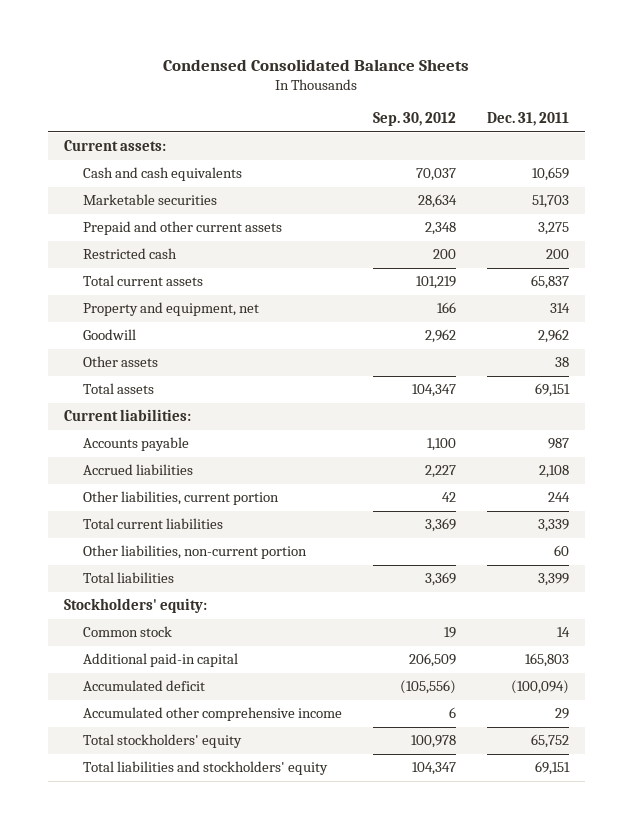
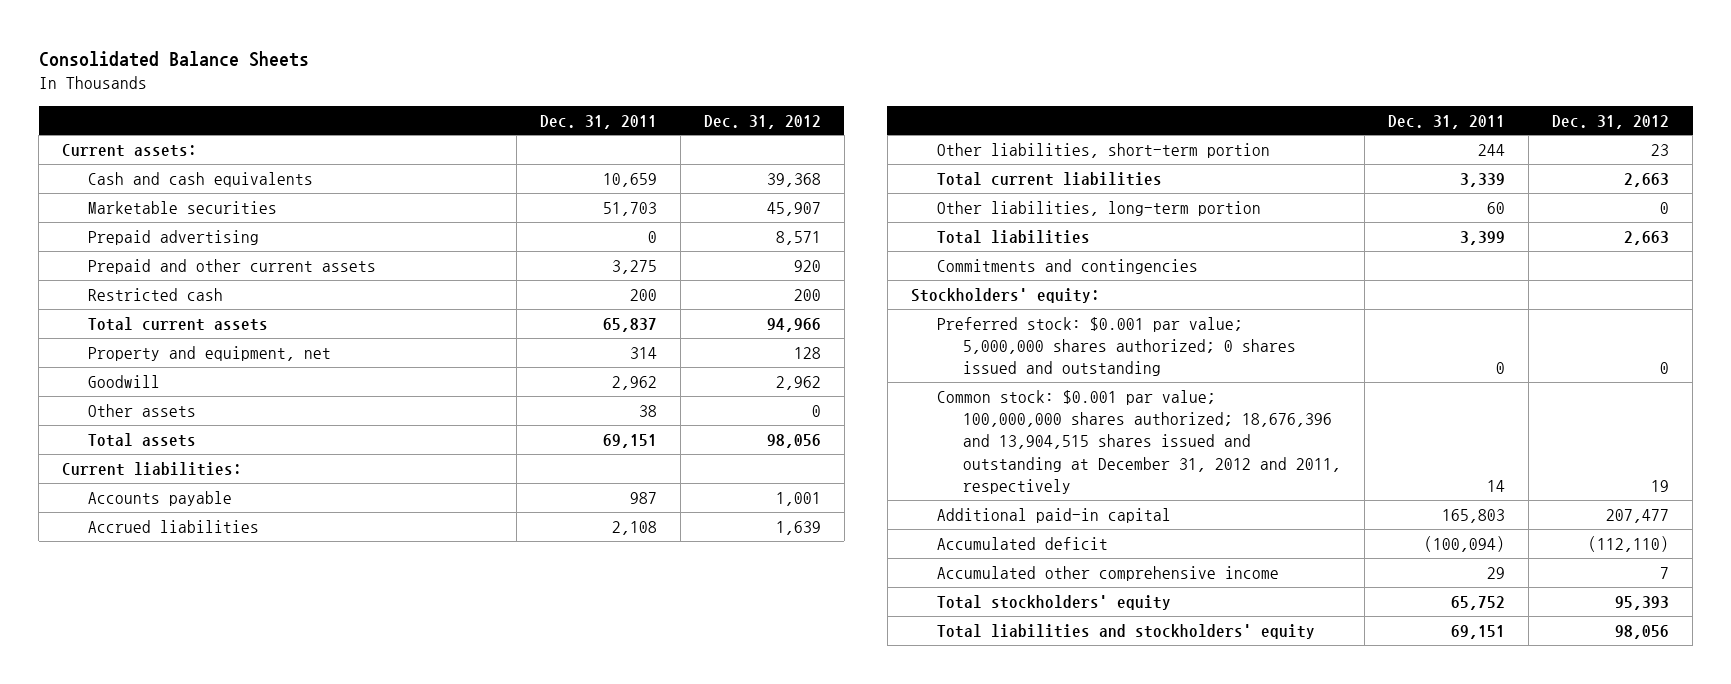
[163,58,470,71] Condensed Consolidated Balance Sheets -> [38,51,309,68] Consolidated Balance Sheets
[372,112,456,127] Sep. 30, 2012 -> none
none -> [703,114,821,129] Dec. 31, 2012
none -> [88,229,260,245] Prepaid advertising
[82,491,279,506] Other liabilities, current portion -> [936,142,1270,158] Other liabilities, short-term portion
[82,545,307,560] Other liabilities, non-current portion -> [936,200,1261,216] Other liabilities, long-term portion
none -> [936,258,1198,274] Commitments and contingencies
none -> [936,316,1297,377] Preferred stock: $0.001 par value; 5,000,000 shares authorized; 0 shares issued and outstanding
[82,626,172,638] Common stock -> [936,389,1342,494] Common stock: $0.001 par value; 100,000,000 shares authorized; 18,676,396 and 13,904,515 shares issued and outstanding at December 31, 2012 and 2011, respectively

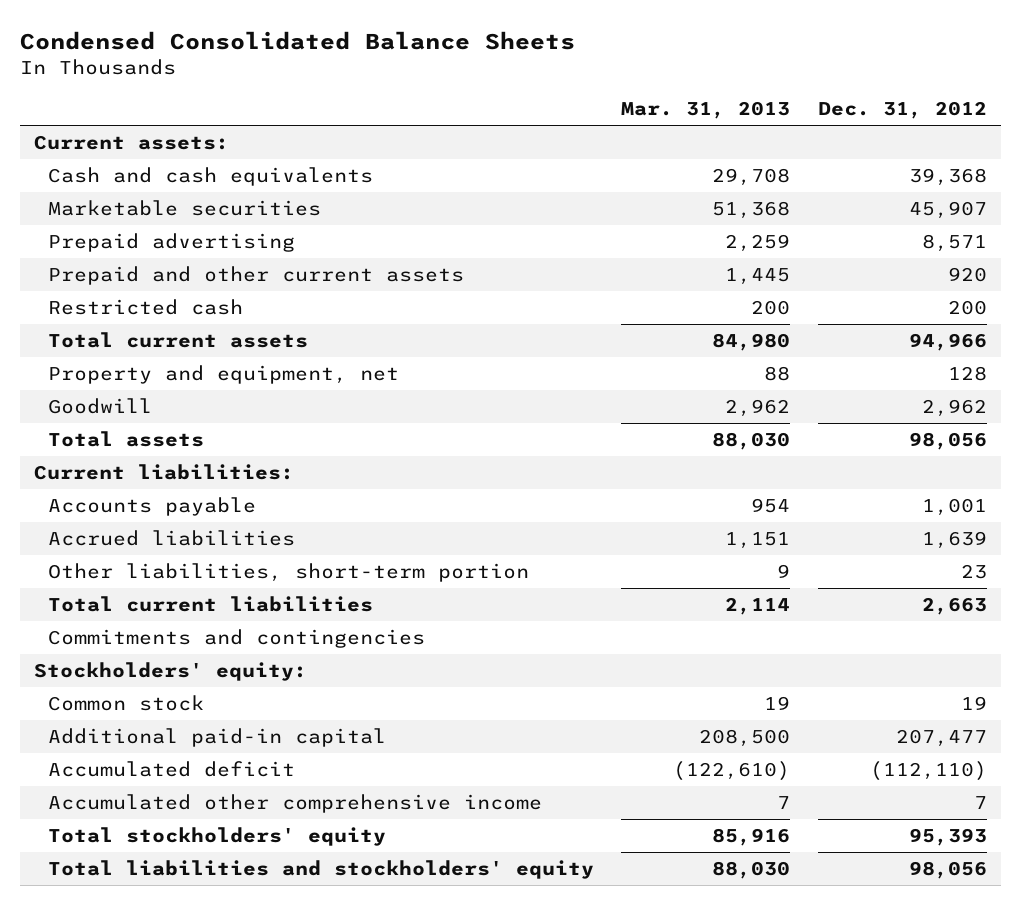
[38,51,309,68] Consolidated Balance Sheets -> [19,30,575,50] Condensed Consolidated Balance Sheets
[539,114,657,129] Dec. 31, 2011 -> none
none -> [621,101,791,120] Mar. 31, 2013
[88,403,197,417] Other assets -> none
[936,200,1261,216] Other liabilities, long-term portion -> none
[936,229,1090,244] Total liabilities -> none
[936,316,1297,377] Preferred stock: $0.001 par value; 5,000,000 shares authorized; 0 shares issued and outstanding -> none
[936,389,1342,494] Common stock: $0.001 par value; 100,000,000 shares authorized; 18,676,396 and 13,904,515 shares issued and outstanding at December 31, 2012 and 2011, respectively -> [47,694,204,711] Common stock

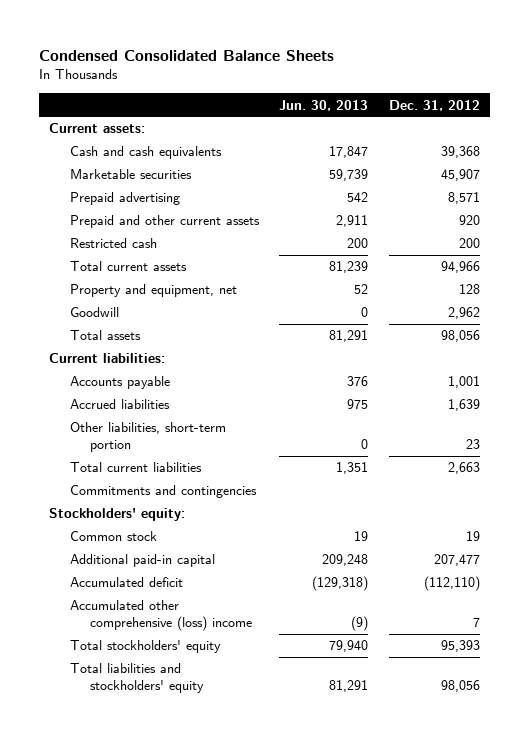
[621,101,791,120] Mar. 31, 2013 -> none
none -> [279,99,369,111] Jun. 30, 2013
[47,793,542,813] Accumulated other comprehensive income -> [69,600,253,632] Accumulated other comprehensive (loss) income

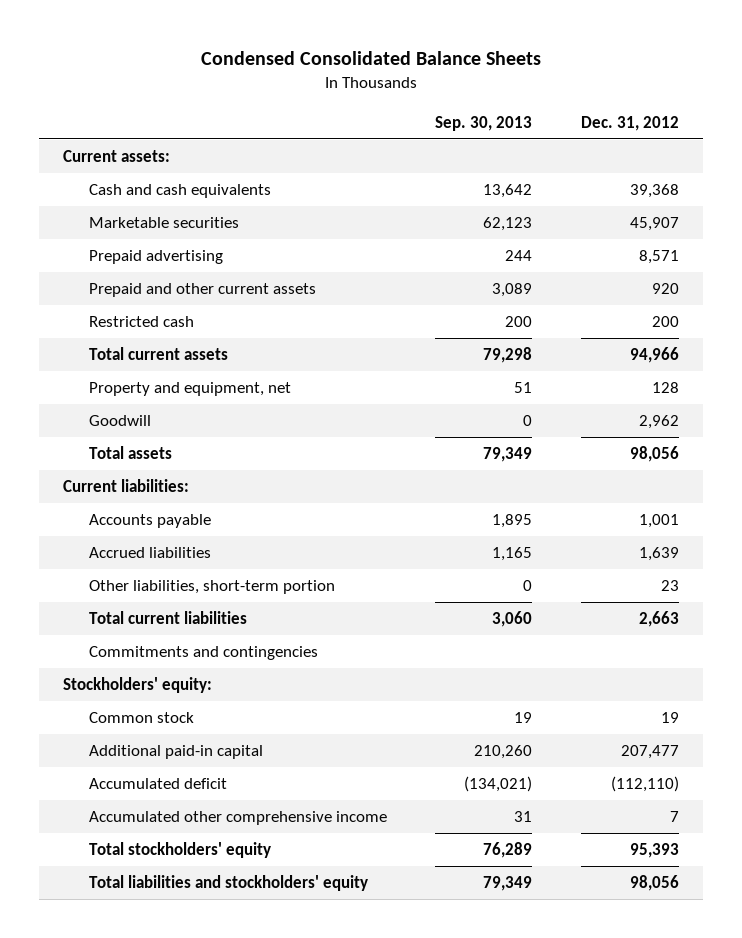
[279,99,369,111] Jun. 30, 2013 -> none
none -> [435,115,533,131] Sep. 30, 2013
[69,600,253,632] Accumulated other comprehensive (loss) income -> [89,811,388,826] Accumulated other comprehensive income

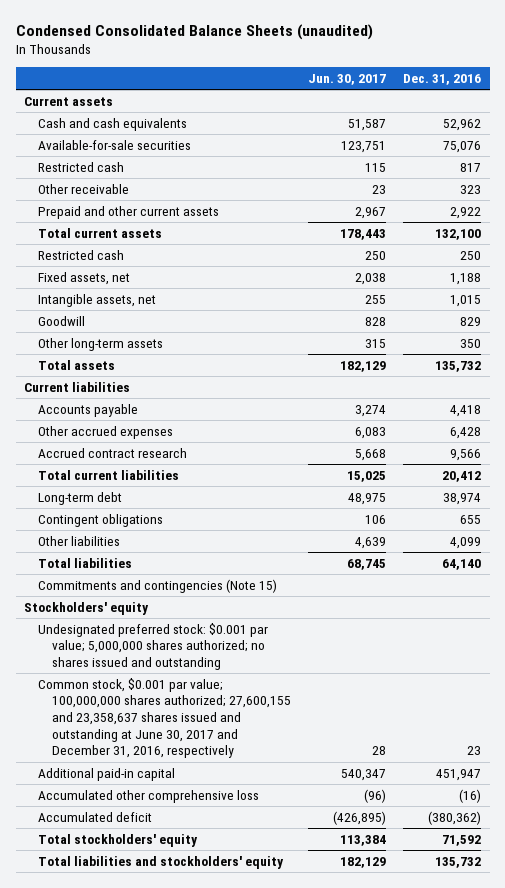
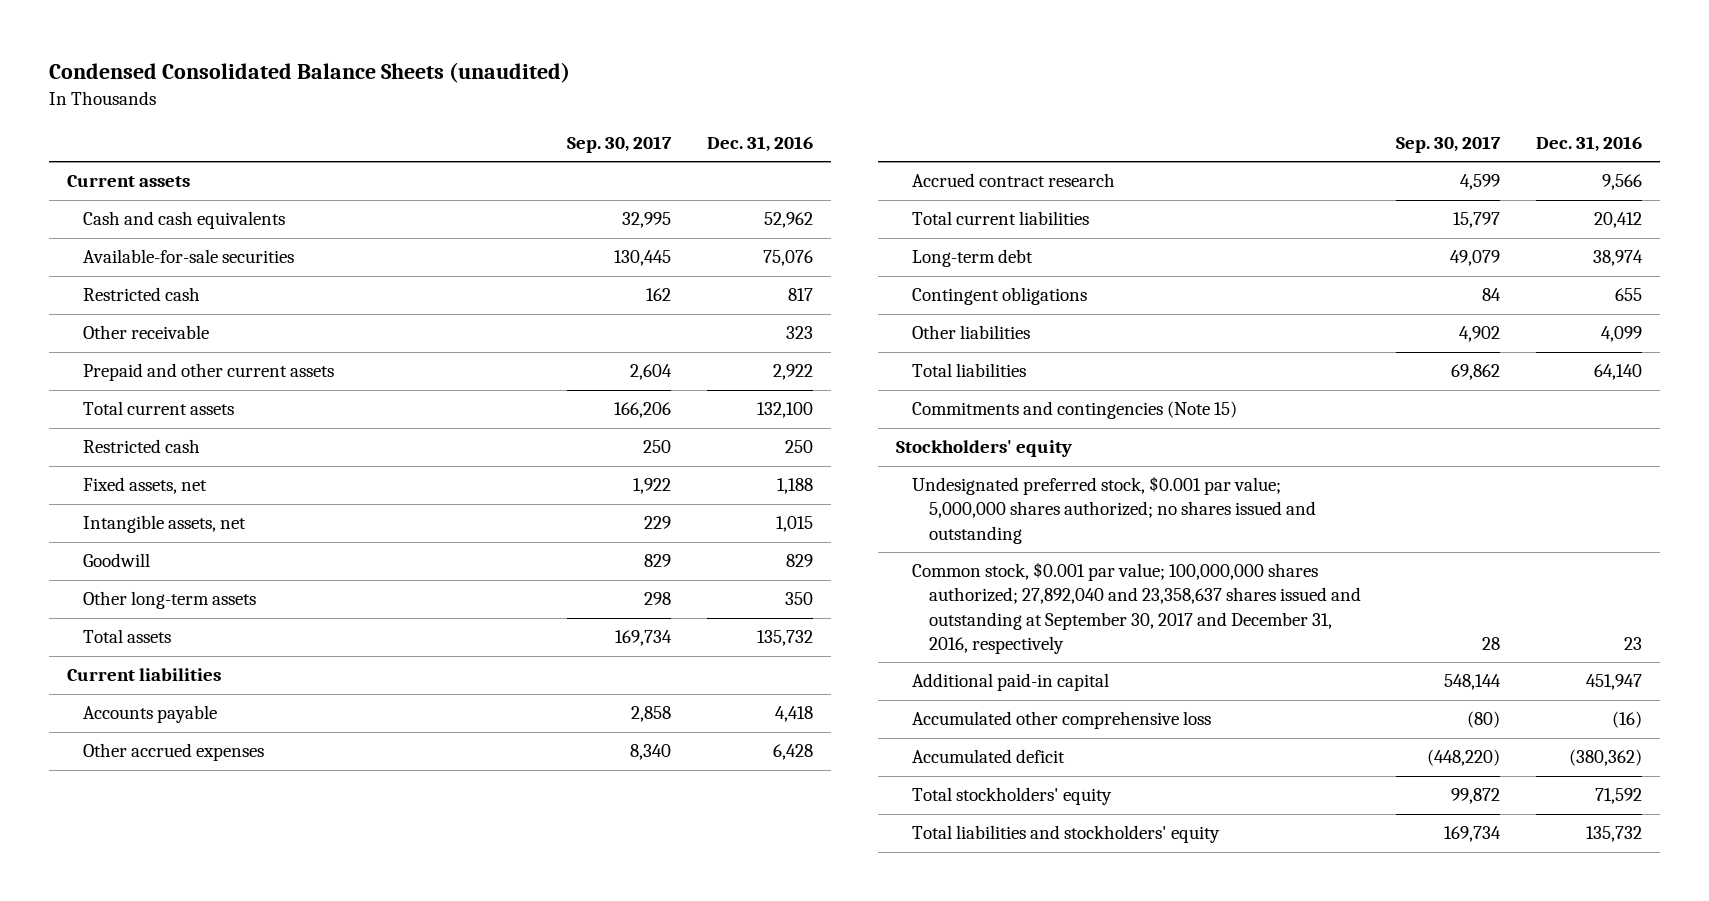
[308,73,387,85] Jun. 30, 2017 -> none
none -> [567,135,673,153] Sep. 30, 2017
[38,622,269,670] Undesignated preferred stock: $0.001 par value; 5,000,000 shares authorized; no shares issued and outstanding -> [912,476,1316,544] Undesignated preferred stock, $0.001 par value; 5,000,000 shares authorized; no shares issued and outstanding
[38,677,292,759] Common stock, $0.001 par value; 100,000,000 shares authorized; 27,600,155 and 23,358,637 shares issued and outstanding at June 30, 2017 and December 31, 2016, respectively -> [912,562,1361,655] Common stock, $0.001 par value; 100,000,000 shares authorized; 27,892,040 and 23,358,637 shares issued and outstanding at September 30, 2017 and December 31, 2016, respectively

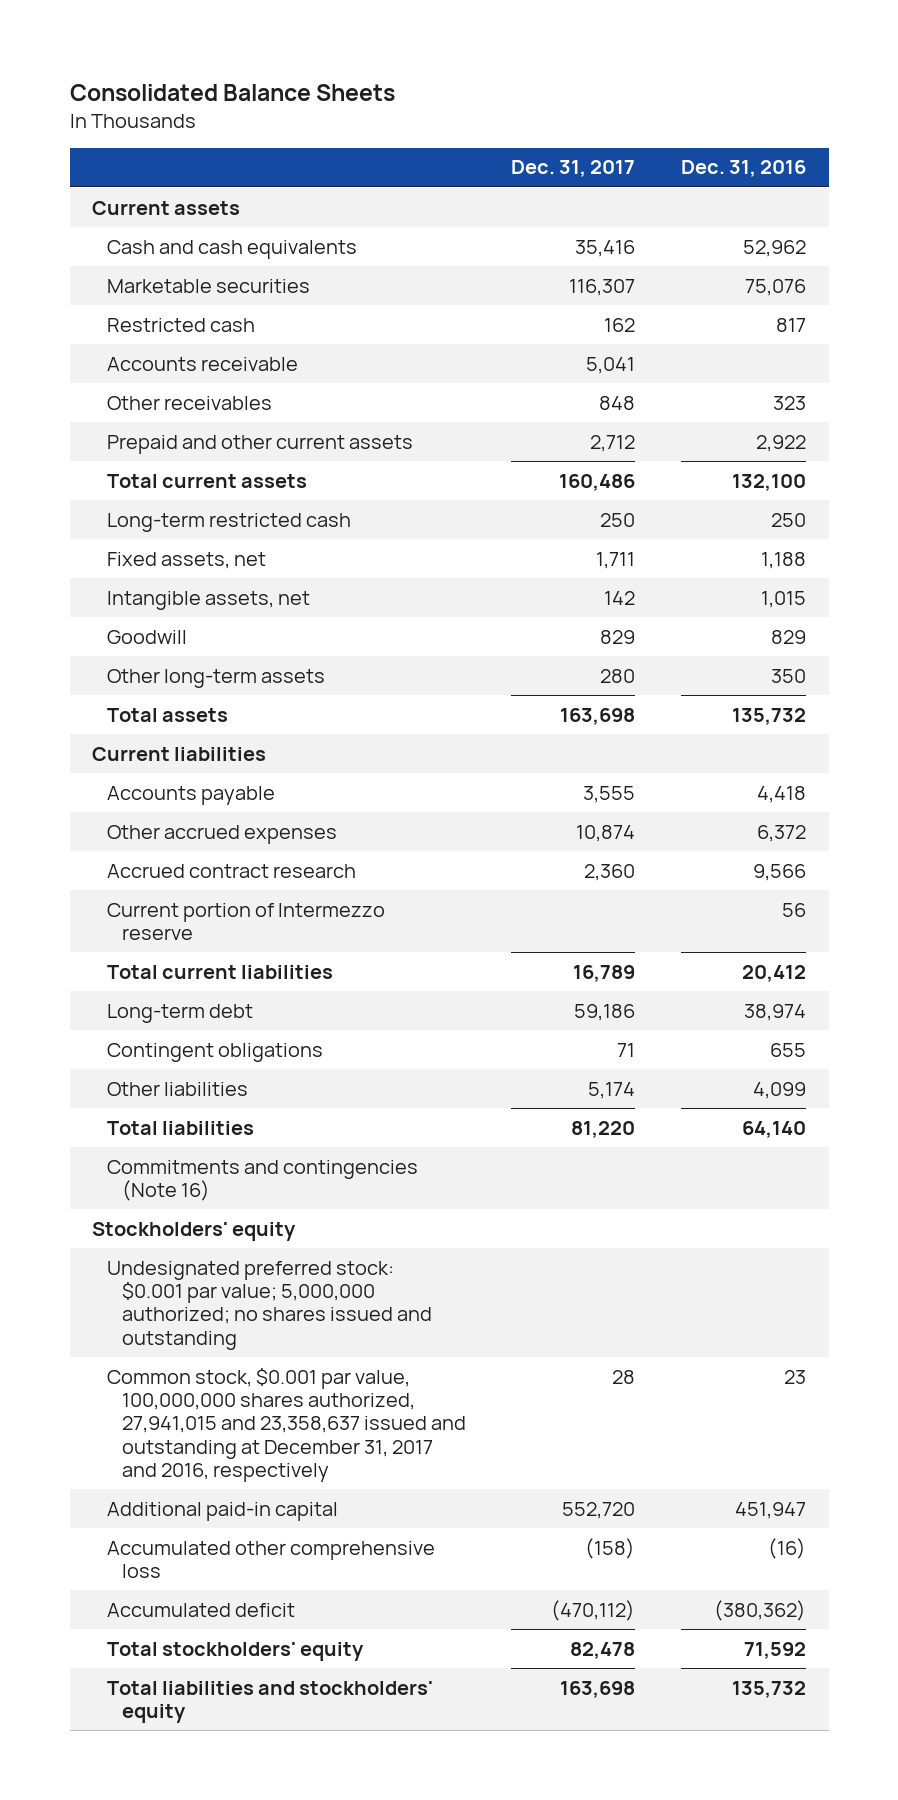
[49,61,571,83] Condensed Consolidated Balance Sheets (unaudited) -> [69,83,395,101] Consolidated Balance Sheets
[567,135,673,153] Sep. 30, 2017 -> none
none -> [511,160,636,178] Dec. 31, 2017
[83,249,295,264] Available-for-sale securities -> [106,278,310,293] Marketable securities
none -> [106,356,298,371] Accounts receivable
[83,325,210,340] Other receivable -> [106,395,272,410] Other receivables
[83,439,201,454] Restricted cash -> [106,512,351,532] Long-term restricted cash
[772,744,813,761] 6,428 -> [756,824,806,842] 6,372
none -> [106,902,385,941] Current portion of Intermezzo reserve
[912,401,1238,420] Commitments and contingencies (Note 15) -> [106,1159,418,1202] Commitments and contingencies (Note 16)
[912,476,1316,544] Undesignated preferred stock, $0.001 par value; 5,000,000 shares authorized; no shares issued and outstanding -> [106,1260,432,1350] Undesignated preferred stock: $0.001 par value; 5,000,000 authorized; no shares issued and outstanding
[912,562,1361,655] Common stock, $0.001 par value; 100,000,000 shares authorized; 27,892,040 and 23,358,637 shares issued and outstanding at September 30, 2017 and December 31, 2016, respectively -> [106,1367,466,1482] Common stock, $0.001 par value, 100,000,000 shares authorized, 27,941,015 and 23,358,637 issued and outstanding at December 31, 2017 and 2016, respectively

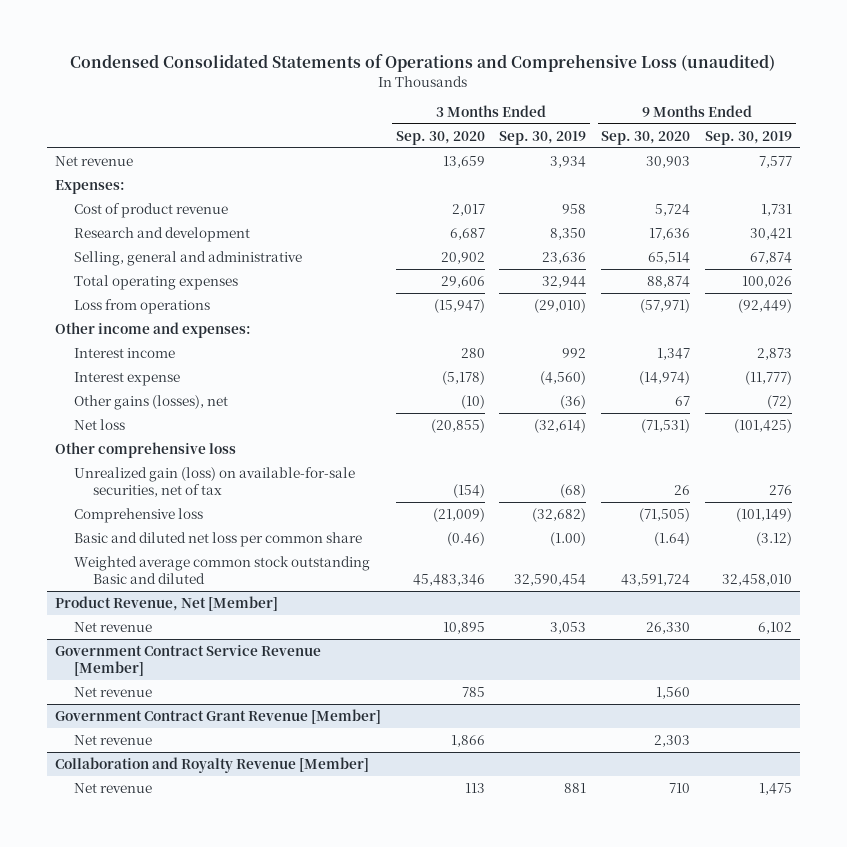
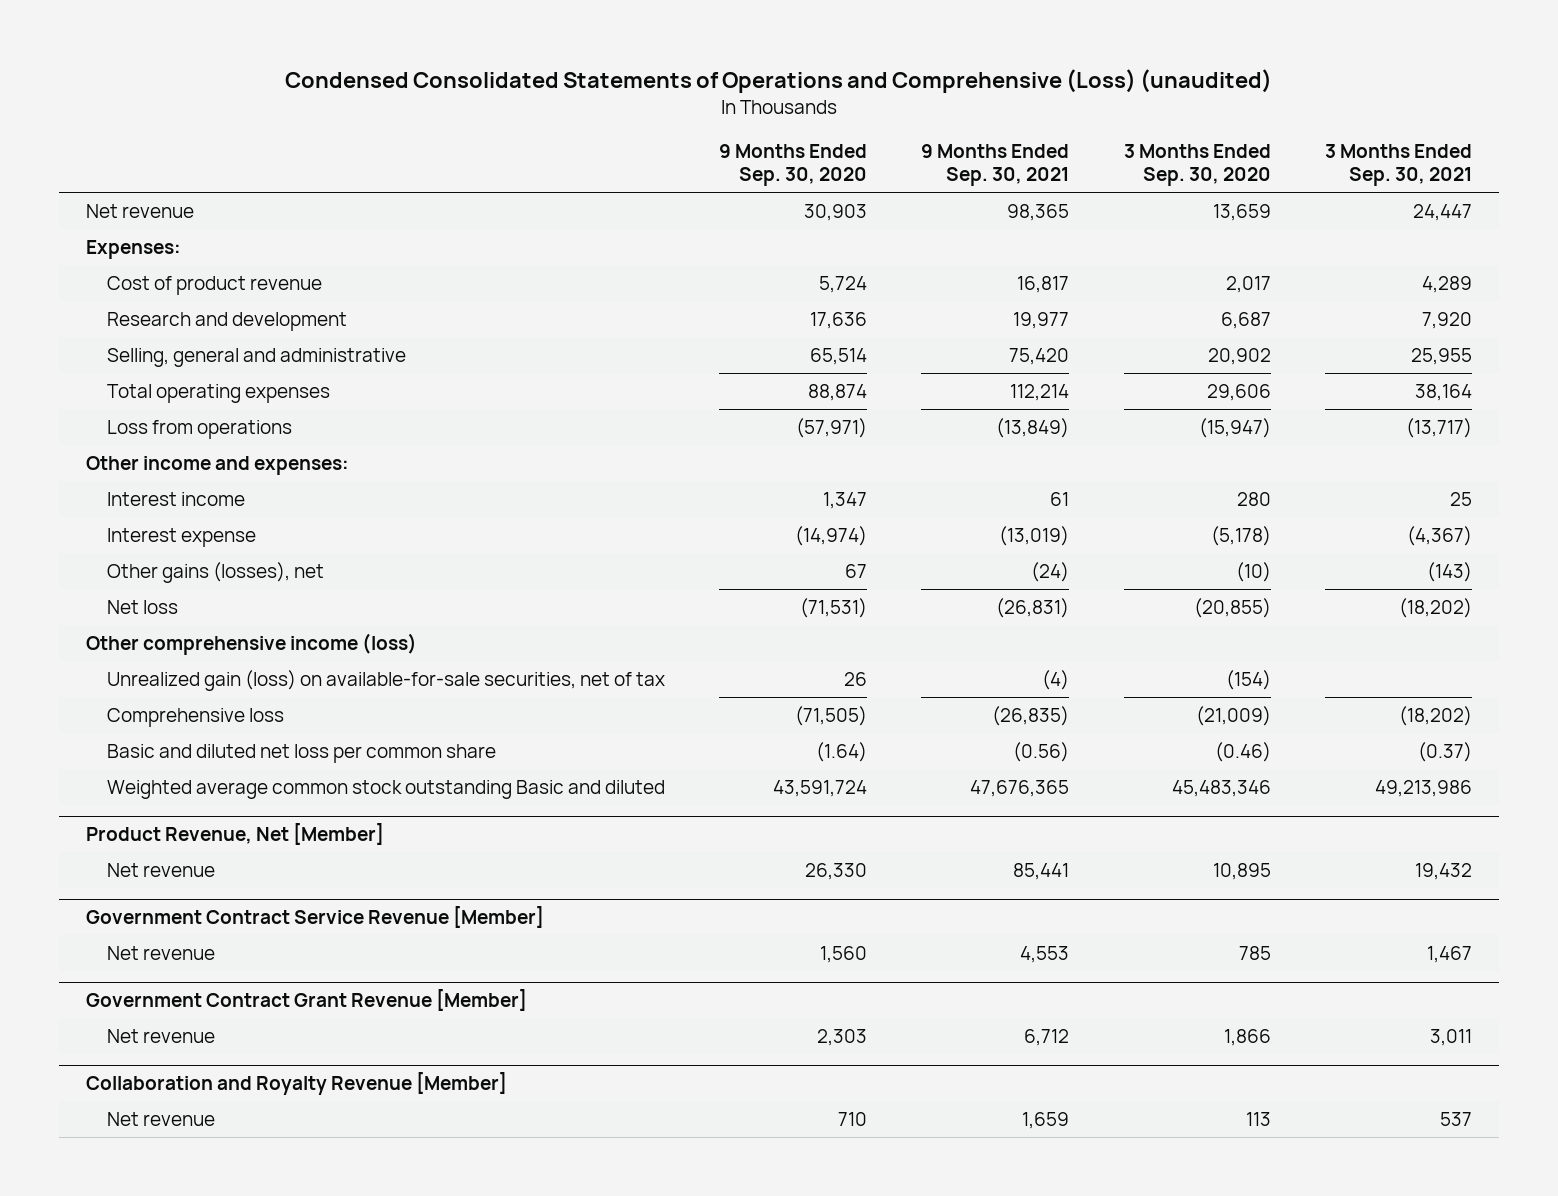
[70,54,776,73] Condensed Consolidated Statements of Operations and Comprehensive Loss (unaudited) -> [284,69,1272,94] Condensed Consolidated Statements of Operations and Comprehensive (Loss) (unaudited)
[499,130,587,145] Sep. 30, 2019 -> none
[705,130,793,145] Sep. 30, 2019 -> none
none -> [921,144,1070,187] 9 Months Ended Sep. 30, 2021
none -> [1325,144,1473,187] 3 Months Ended Sep. 30, 2021
[54,441,236,458] Other comprehensive loss -> [85,632,417,655] Other comprehensive income (loss)

